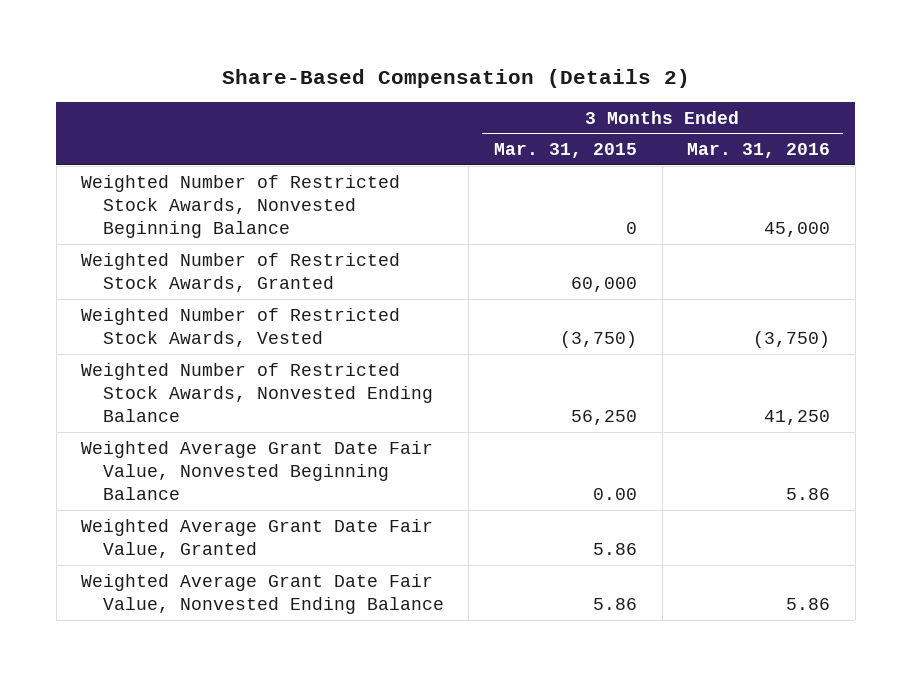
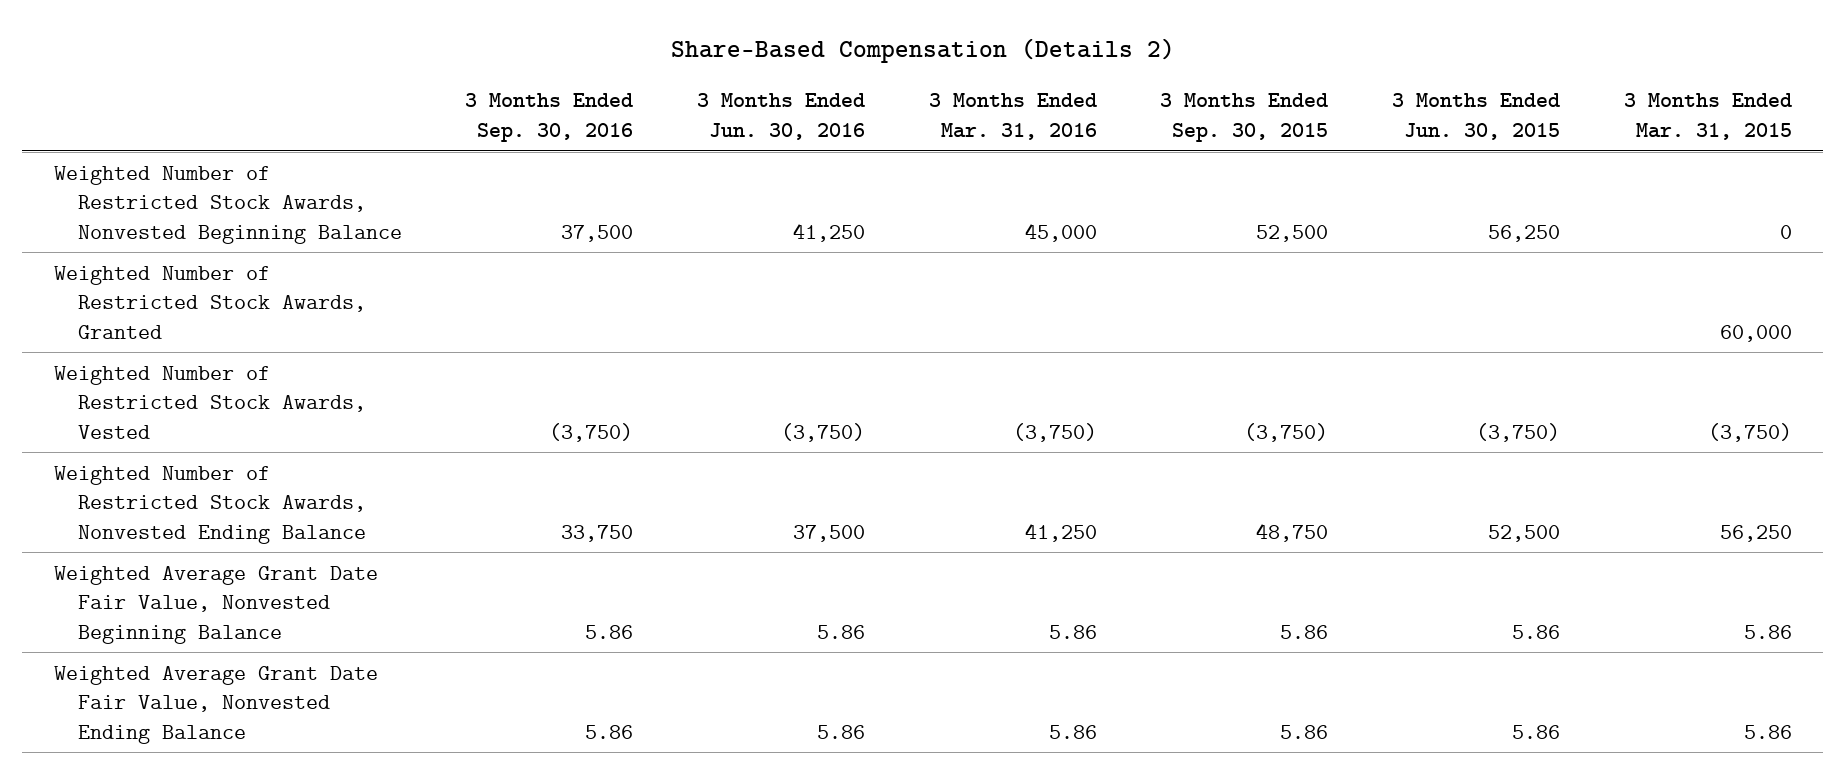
none -> [465,93,634,143] 3 Months Ended Sep. 30, 2016
none -> [696,93,865,141] 3 Months Ended Jun. 30, 2016
none -> [1160,93,1329,143] 3 Months Ended Sep. 30, 2015
none -> [1391,93,1560,141] 3 Months Ended Jun. 30, 2015
[81,518,434,558] Weighted Average Grant Date Fair Value, Granted -> none
[593,488,638,501] 0.00 -> [1743,624,1792,639] 5.86

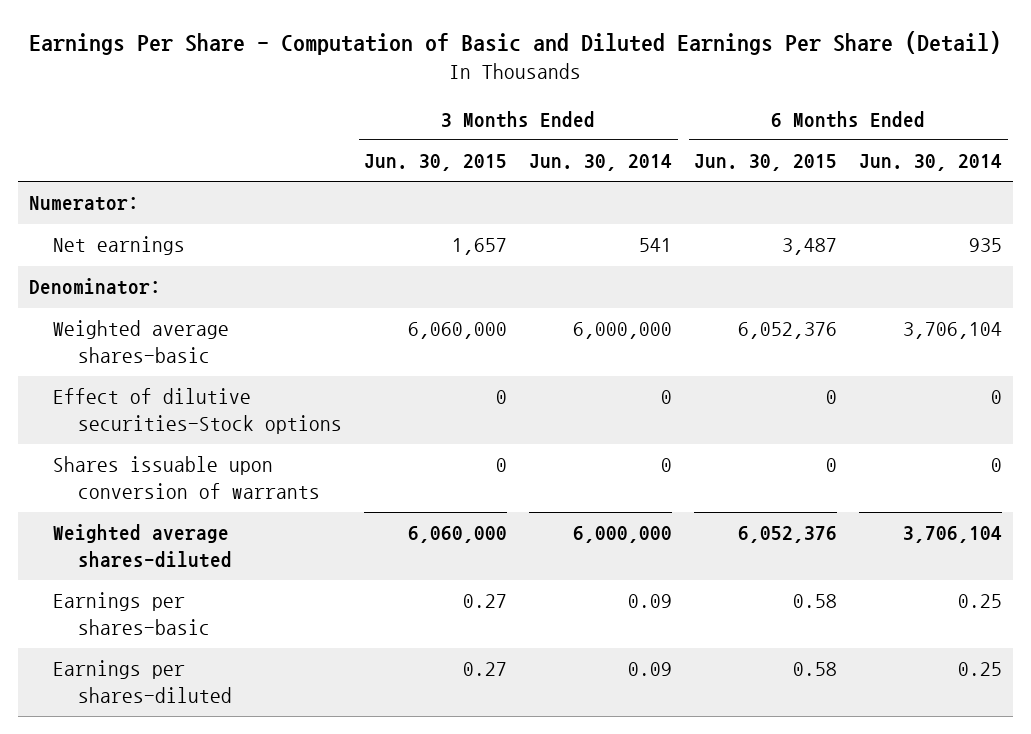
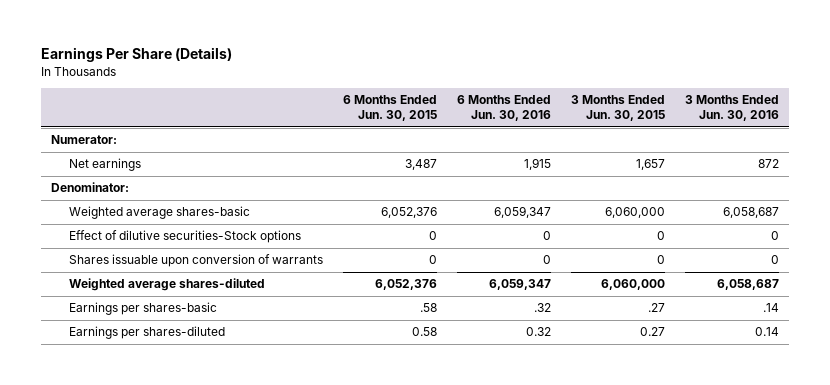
[29,30,1002,55] Earnings Per Share - Computation of Basic and Diluted Earnings Per Share (Detail) -> [40,47,232,63] Earnings Per Share (Details)
[529,154,673,172] Jun. 30, 2014 -> none
[859,154,1003,172] Jun. 30, 2014 -> none
none -> [456,94,551,122] 6 Months Ended Jun. 30, 2016
none -> [685,94,780,122] 3 Months Ended Jun. 30, 2016
[463,594,508,609] 0.27 -> [647,303,665,313] .27
[793,594,838,609] 0.58 -> [419,303,437,313] .58

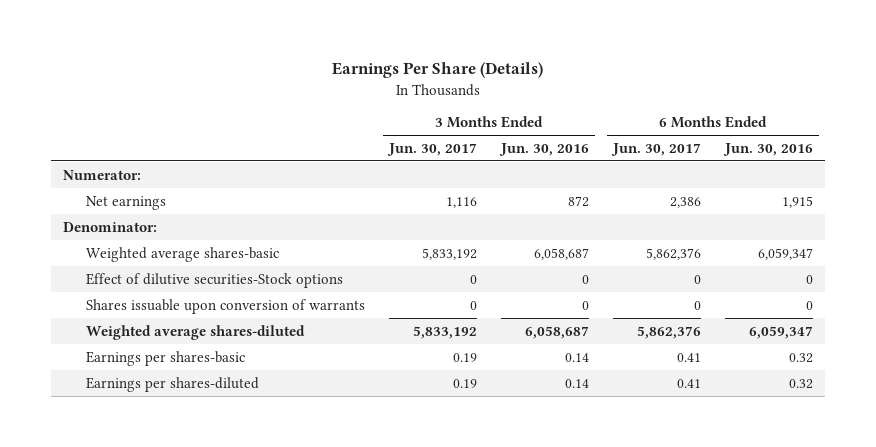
[342,94,437,122] 6 Months Ended Jun. 30, 2015 -> none
[570,94,665,122] 3 Months Ended Jun. 30, 2015 -> none
none -> [386,142,477,156] Jun. 30, 2017
none -> [610,142,701,156] Jun. 30, 2017
[533,303,551,313] .32 -> [788,352,813,363] 0.32
[763,303,780,313] .14 -> [564,352,589,362] 0.14

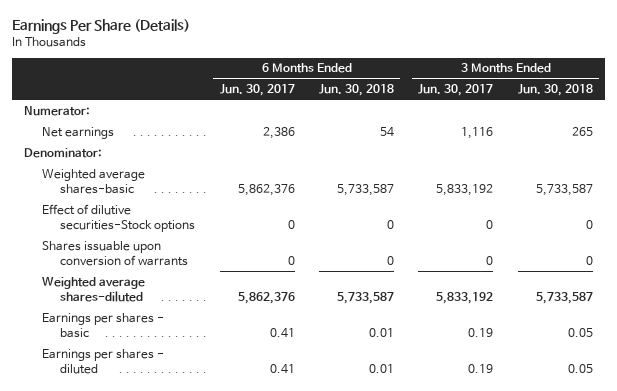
[498,142,589,156] Jun. 30, 2016 -> none
[722,142,813,156] Jun. 30, 2016 -> none
none -> [319,84,395,97] Jun. 30, 2018
none -> [517,84,593,97] Jun. 30, 2018
[85,350,245,366] Earnings per shares-basic -> [42,312,165,338] Earnings per shares - basic
[85,376,259,392] Earnings per shares-diluted -> [42,348,165,374] Earnings per shares - diluted

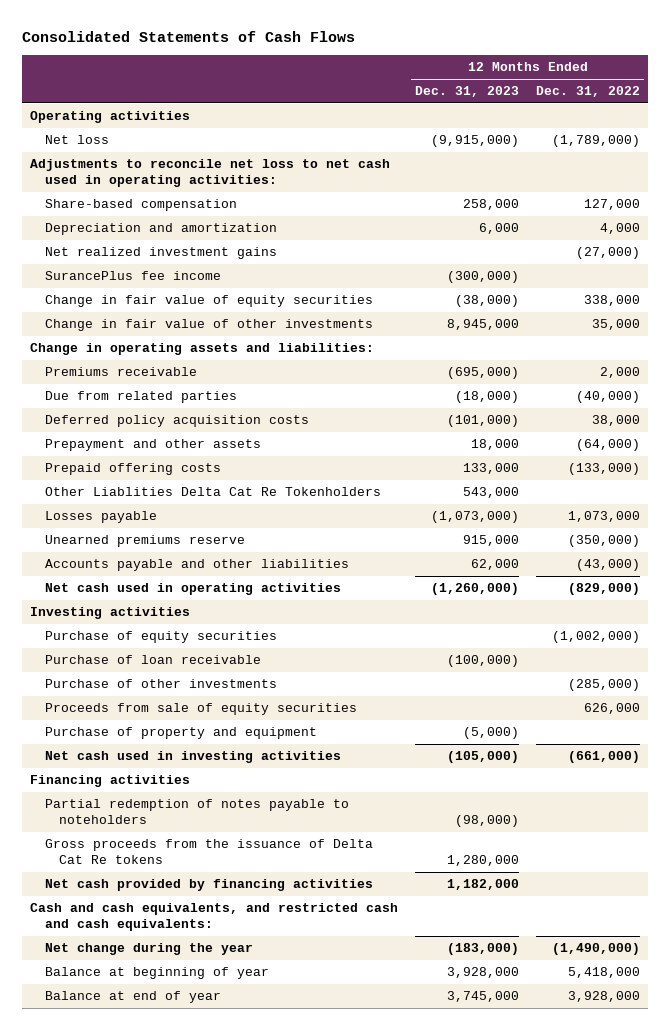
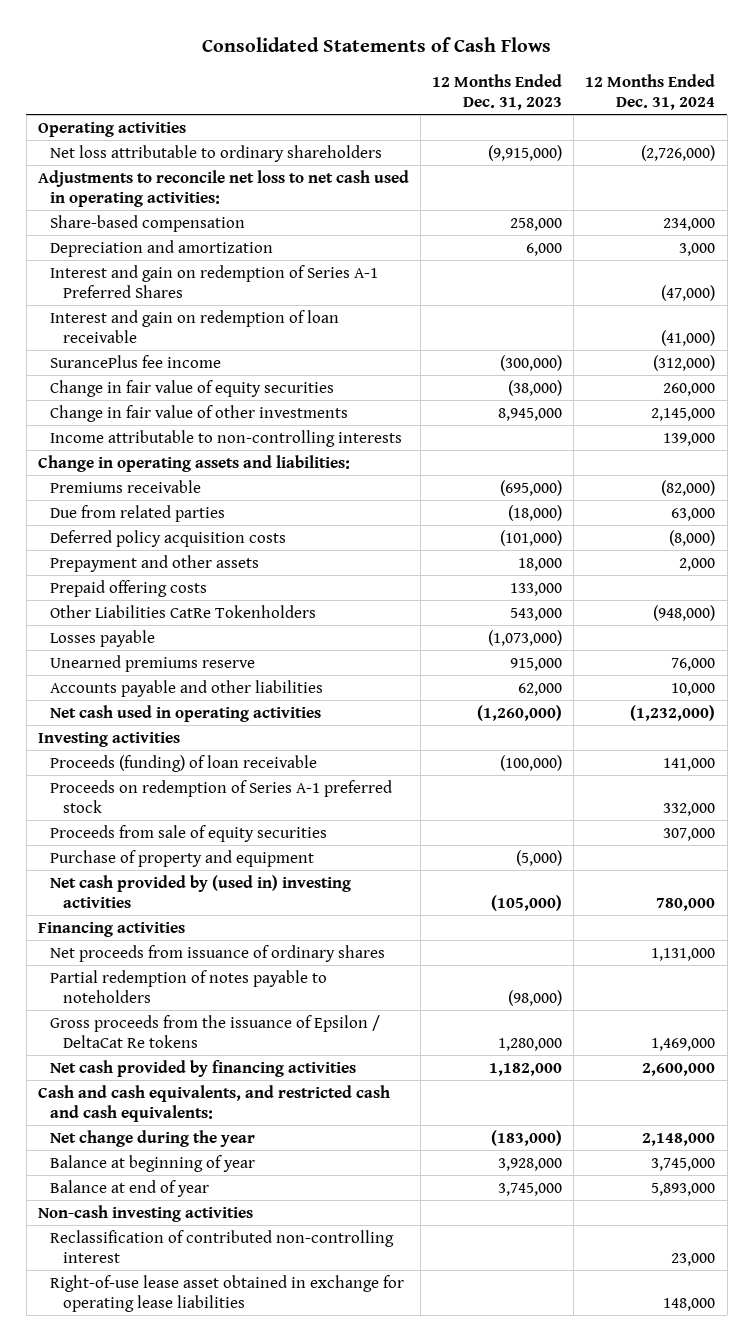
[536,86,641,98] Dec. 31, 2022 -> none
none -> [585,74,716,111] 12 Months Ended Dec. 31, 2024
[44,135,109,145] Net loss -> [50,144,383,162] Net loss attributable to ordinary shareholders
[44,247,277,260] Net realized investment gains -> none
none -> [50,264,379,298] Interest and gain on redemption of Series A-1 Preferred Shares
none -> [50,309,340,343] Interest and gain on redemption of loan receivable
none -> [50,429,403,447] Income attributable to non-controlling interests
[44,487,381,497] Other Liablities Delta Cat Re Tokenholders -> [50,604,317,618] Other Liabilities CatRe Tokenholders
[44,631,277,644] Purchase of equity securities -> none
[44,679,277,689] Purchase of other investments -> none
[44,655,261,665] Purchase of loan receivable -> [50,754,318,772] Proceeds (funding) of loan receivable
none -> [50,779,393,813] Proceeds on redemption of Series A-1 preferred stock
[44,751,341,764] Net cash used in investing activities -> [50,874,352,908] Net cash provided by (used in) investing activities
none -> [50,944,386,962] Net proceeds from issuance of ordinary shares
[44,839,373,865] Gross proceeds from the issuance of Delta Cat Re tokens -> [50,1014,381,1048] Gross proceeds from the issuance of Epsilon / DeltaCat Re tokens
none -> [37,1204,253,1222] Non-cash investing activities
none -> [50,1229,395,1263] Reclassification of contributed non-controlling interest
none -> [50,1274,405,1312] Right-of-use lease asset obtained in exchange for operating lease liabilities

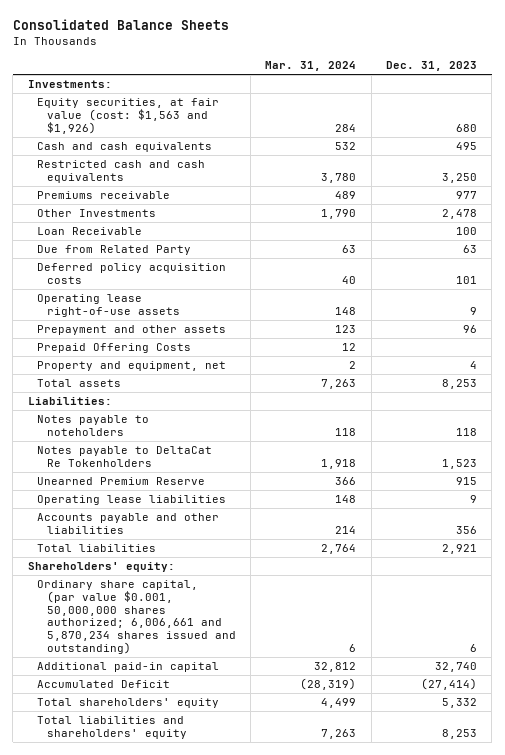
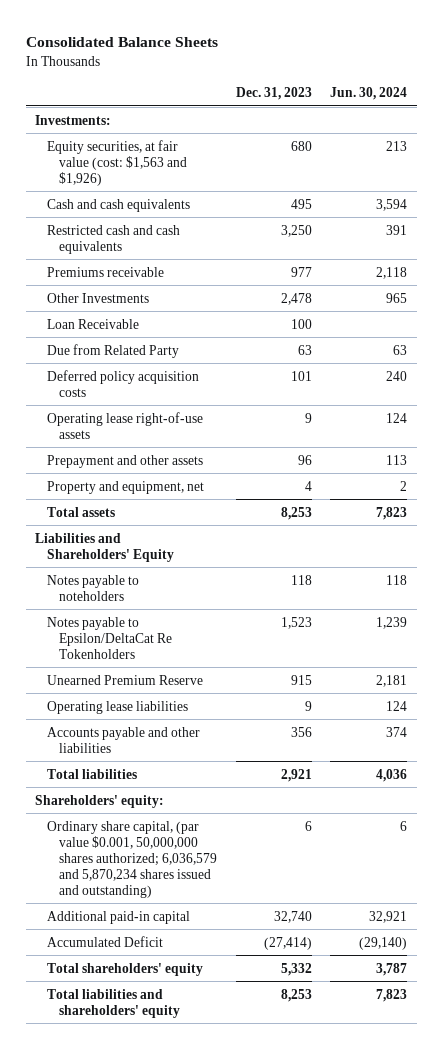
[265,60,357,71] Mar. 31, 2024 -> none
none -> [330,87,408,101] Jun. 30, 2024
[37,343,192,354] Prepaid Offering Costs -> none
[27,397,112,406] Liabilities: -> none
none -> [35,532,175,562] Liabilities and Shareholders' Equity
[37,446,213,467] Notes payable to DeltaCat Re Tokenholders -> [47,616,172,659] Notes payable to Epsilon/DeltaCat Re Tokenholders
[37,580,236,654] Ordinary share capital, (par value $0.001, 50,000,000 shares authorized; 6,006,661 and 5,870,234 shares issued and outstanding) -> [47,820,217,898] Ordinary share capital, (par value $0.001, 50,000,000 shares authorized; 6,036,579 and 5,870,234 shares issued and outstanding)

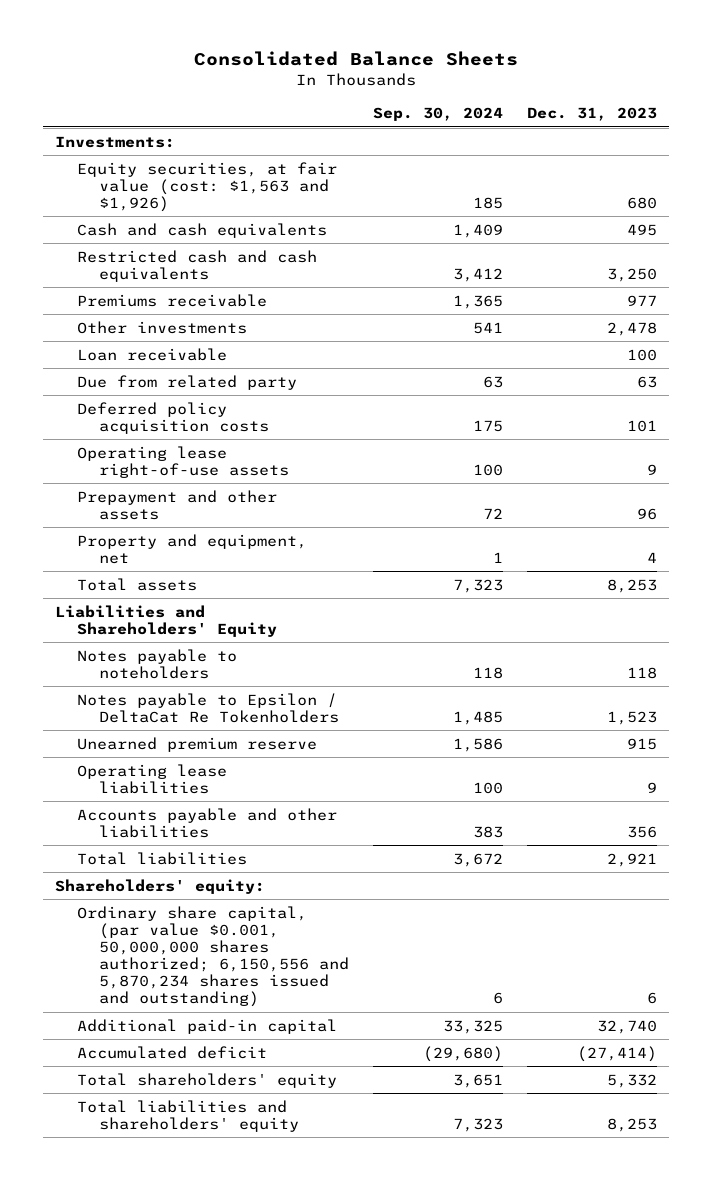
[330,87,408,101] Jun. 30, 2024 -> none
none -> [372,107,503,122] Sep. 30, 2024
[47,292,150,303] Other Investments -> [76,320,247,334] Other investments
[47,318,140,329] Loan Receivable -> [76,347,227,361] Loan receivable
[47,343,180,358] Due from Related Party -> [76,374,297,390] Due from related party
[47,616,172,659] Notes payable to Epsilon/DeltaCat Re Tokenholders -> [76,692,339,723] Notes payable to Epsilon / DeltaCat Re Tokenholders
[47,674,204,685] Unearned Premium Reserve -> [76,736,317,752] Unearned premium reserve
[47,820,217,898] Ordinary share capital, (par value $0.001, 50,000,000 shares authorized; 6,036,579 and 5,870,234 shares issued and outstanding) -> [76,905,349,1008] Ordinary share capital, (par value $0.001, 50,000,000 shares authorized; 6,150,556 and 5,870,234 shares issued and outstanding)
[47,935,164,947] Accumulated Deficit -> [76,1045,267,1059] Accumulated deficit

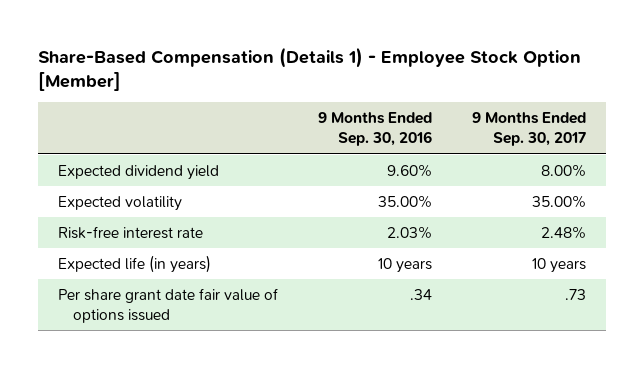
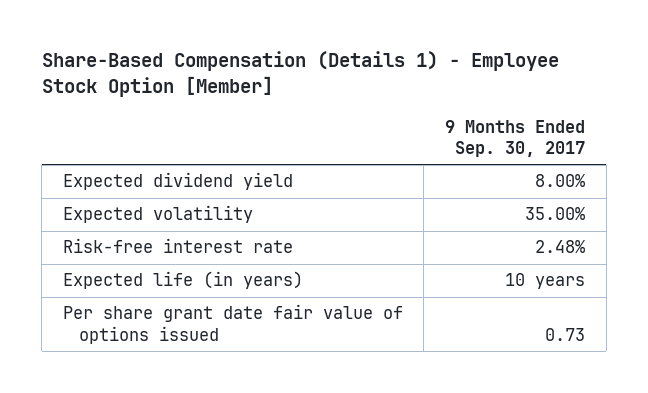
[318,112,433,147] 9 Months Ended Sep. 30, 2016 -> none
[565,288,587,300] .73 -> [545,328,586,342] 0.73

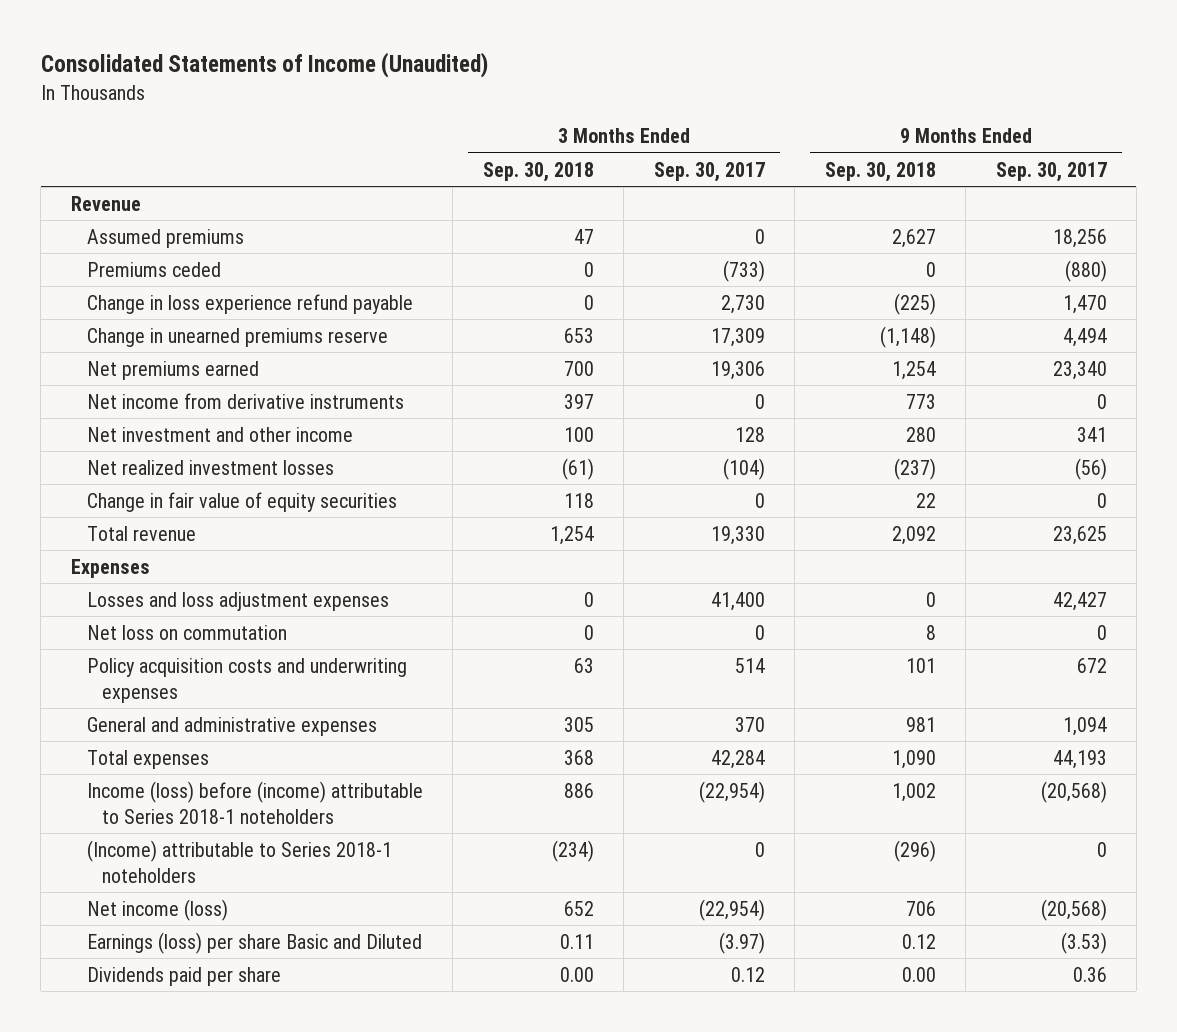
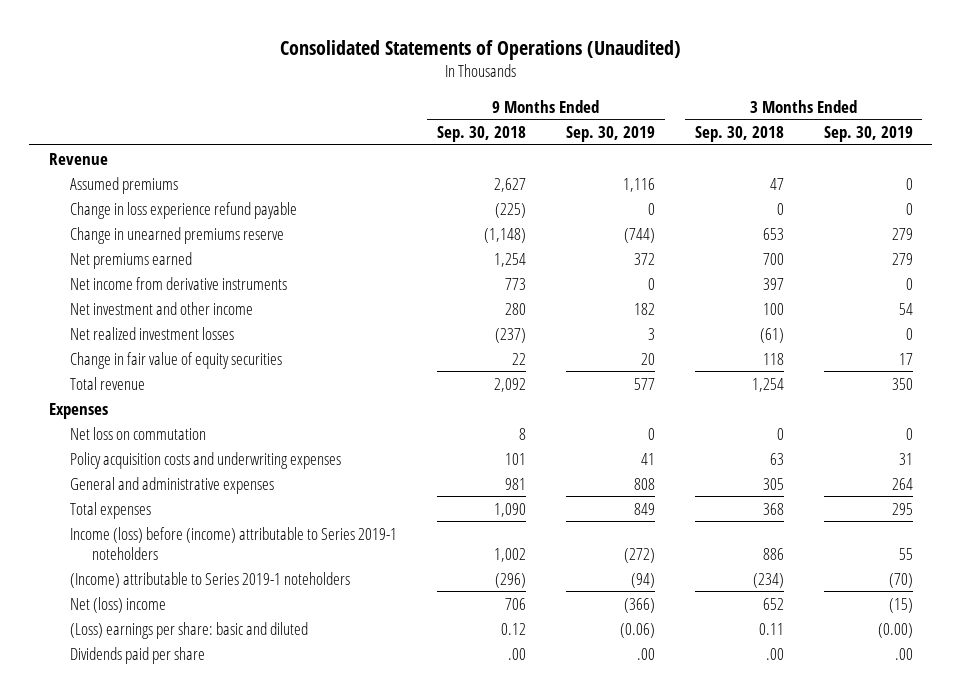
[40,52,488,79] Consolidated Statements of Income (Unaudited) -> [279,39,681,60] Consolidated Statements of Operations (Unaudited)
[653,161,765,182] Sep. 30, 2017 -> none
[995,161,1107,182] Sep. 30, 2017 -> none
none -> [565,126,655,143] Sep. 30, 2019
none -> [823,126,913,143] Sep. 30, 2019
[86,261,221,277] Premiums ceded -> none
[86,591,389,611] Losses and loss adjustment expenses -> none
[86,780,423,824] Income (loss) before (income) attributable to Series 2018-1 noteholders -> [70,526,398,560] Income (loss) before (income) attributable to Series 2019-1 noteholders
[86,839,392,883] (Income) attributable to Series 2018-1 noteholders -> [70,571,351,588] (Income) attributable to Series 2019-1 noteholders
[86,898,228,921] Net income (loss) -> [70,596,167,613] Net (loss) income
[86,931,422,954] Earnings (loss) per share Basic and Diluted -> [70,621,309,639] (Loss) earnings per share: basic and diluted
[559,966,594,982] 0.00 -> [765,647,784,660] .00
[901,966,936,982] 0.00 -> [507,647,526,660] .00

